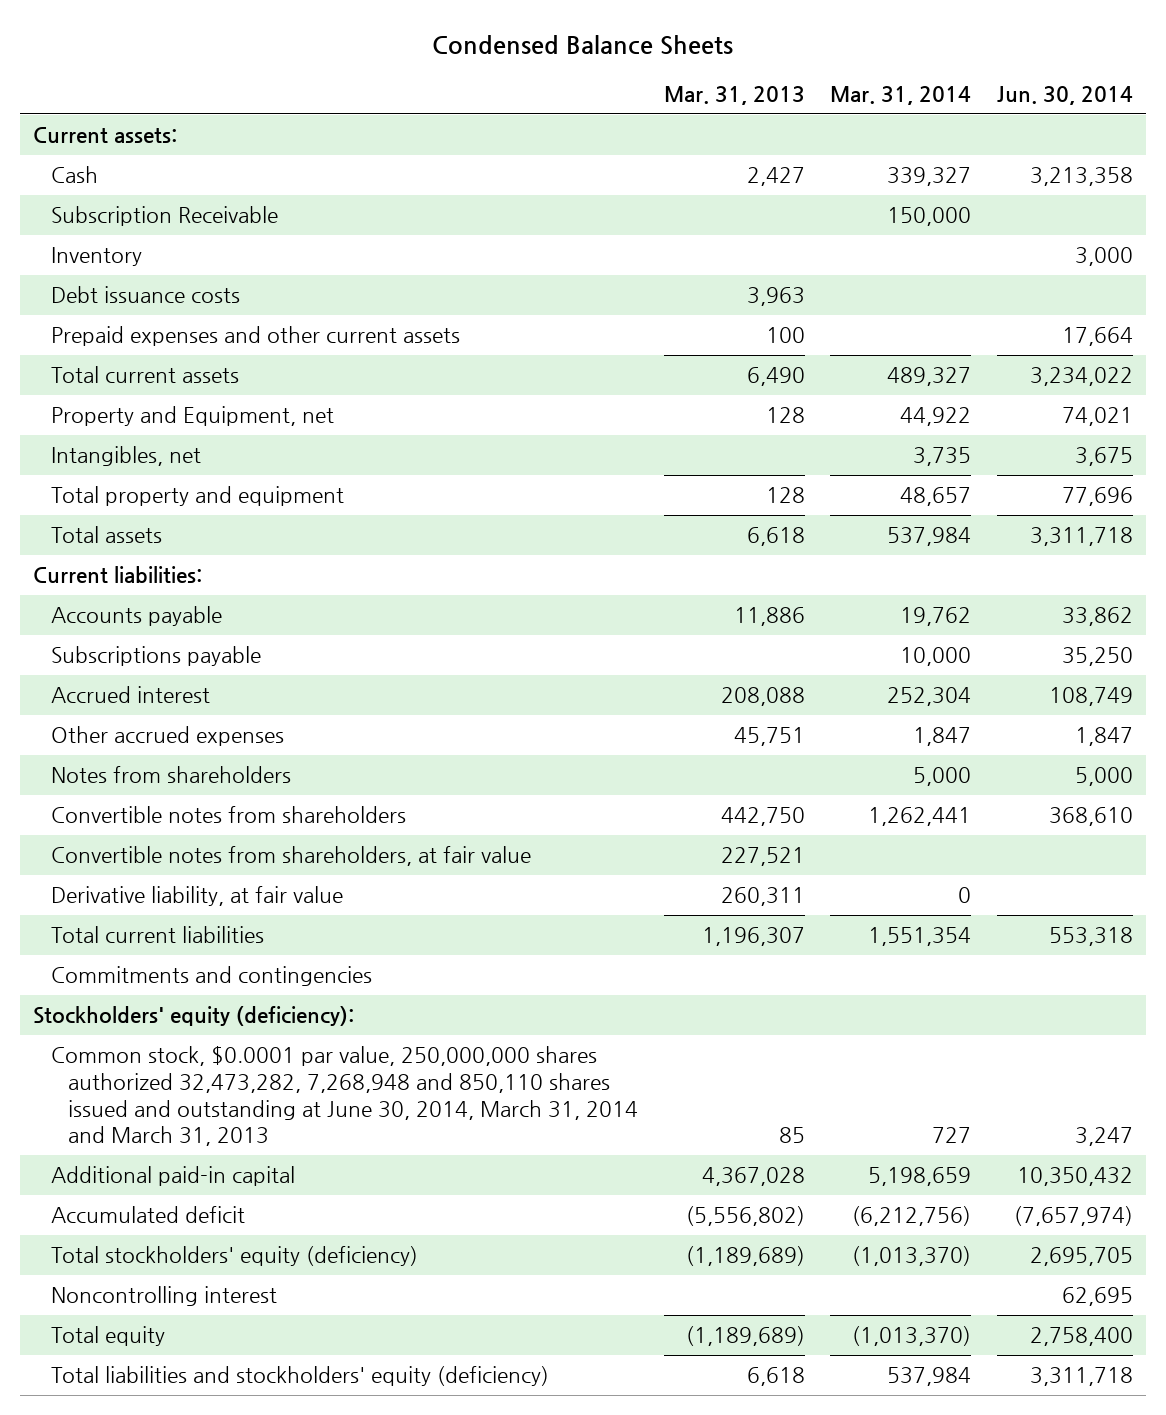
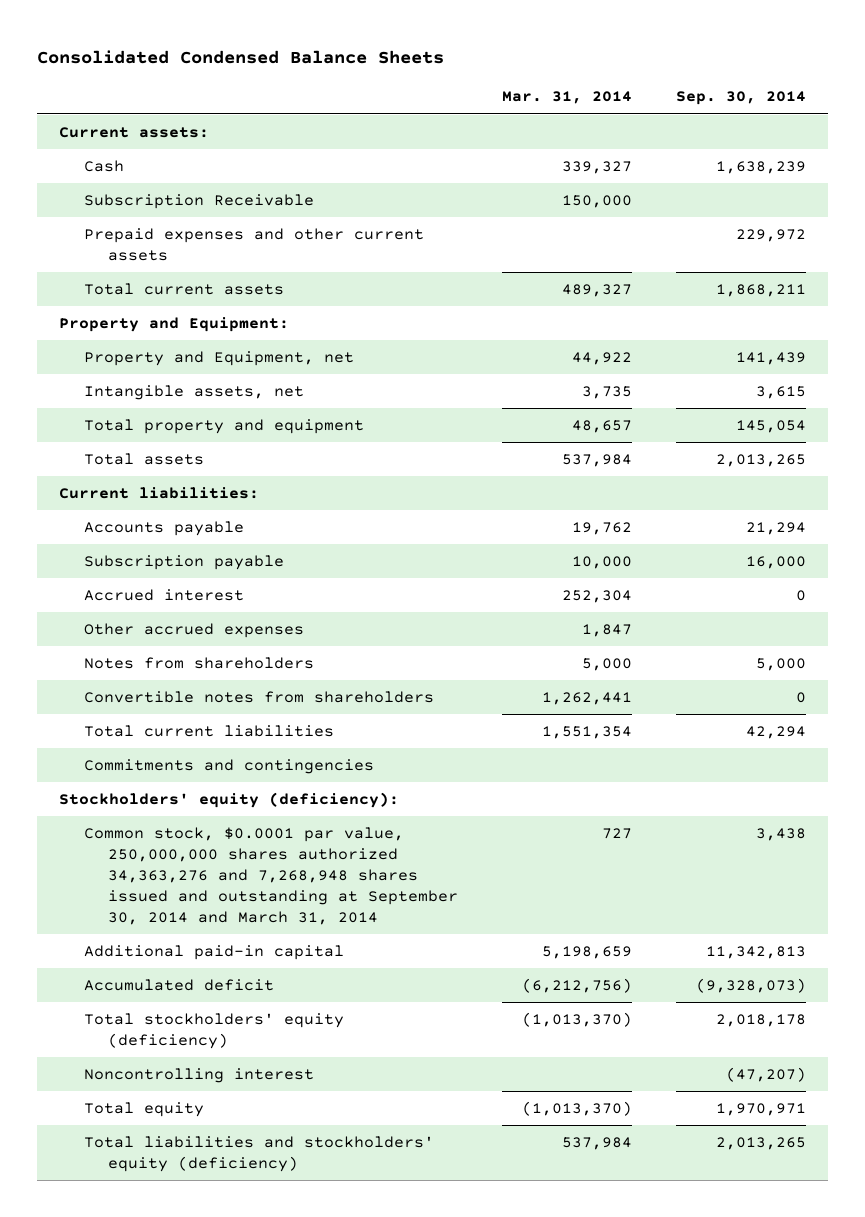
[432,35,734,56] Condensed Balance Sheets -> [37,49,445,64] Consolidated Condensed Balance Sheets
[663,86,805,106] Mar. 31, 2013 -> none
[996,86,1133,106] Jun. 30, 2014 -> none
none -> [675,91,806,106] Sep. 30, 2014
[50,247,142,267] Inventory -> none
[50,286,240,304] Debt issuance costs -> none
none -> [59,316,290,332] Property and Equipment:
[50,446,201,467] Intangibles, net -> [83,384,304,400] Intangible assets, net
[50,646,261,667] Subscriptions payable -> [83,554,284,570] Subscription payable
[50,846,531,867] Convertible notes from shareholders, at fair value -> none
[50,886,343,907] Derivative liability, at fair value -> none
[50,1046,639,1147] Common stock, $0.0001 par value, 250,000,000 shares authorized 32,473,282, 7,268,948 and 850,110 shares issued and outstanding at June 30, 2014, March 31, 2014 and March 31, 2013 -> [83,826,459,925] Common stock, $0.0001 par value, 250,000,000 shares authorized 34,363,276 and 7,268,948 shares issued and outstanding at September 30, 2014 and March 31, 2014

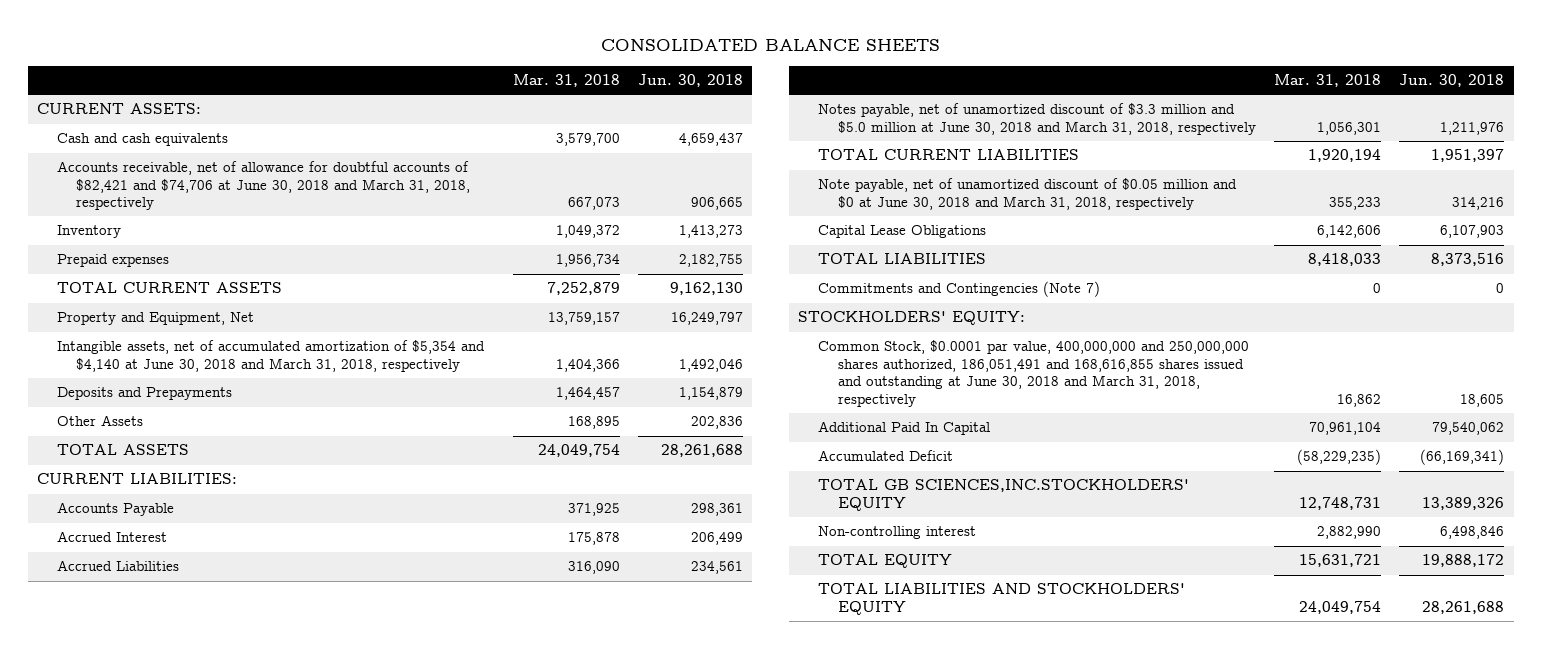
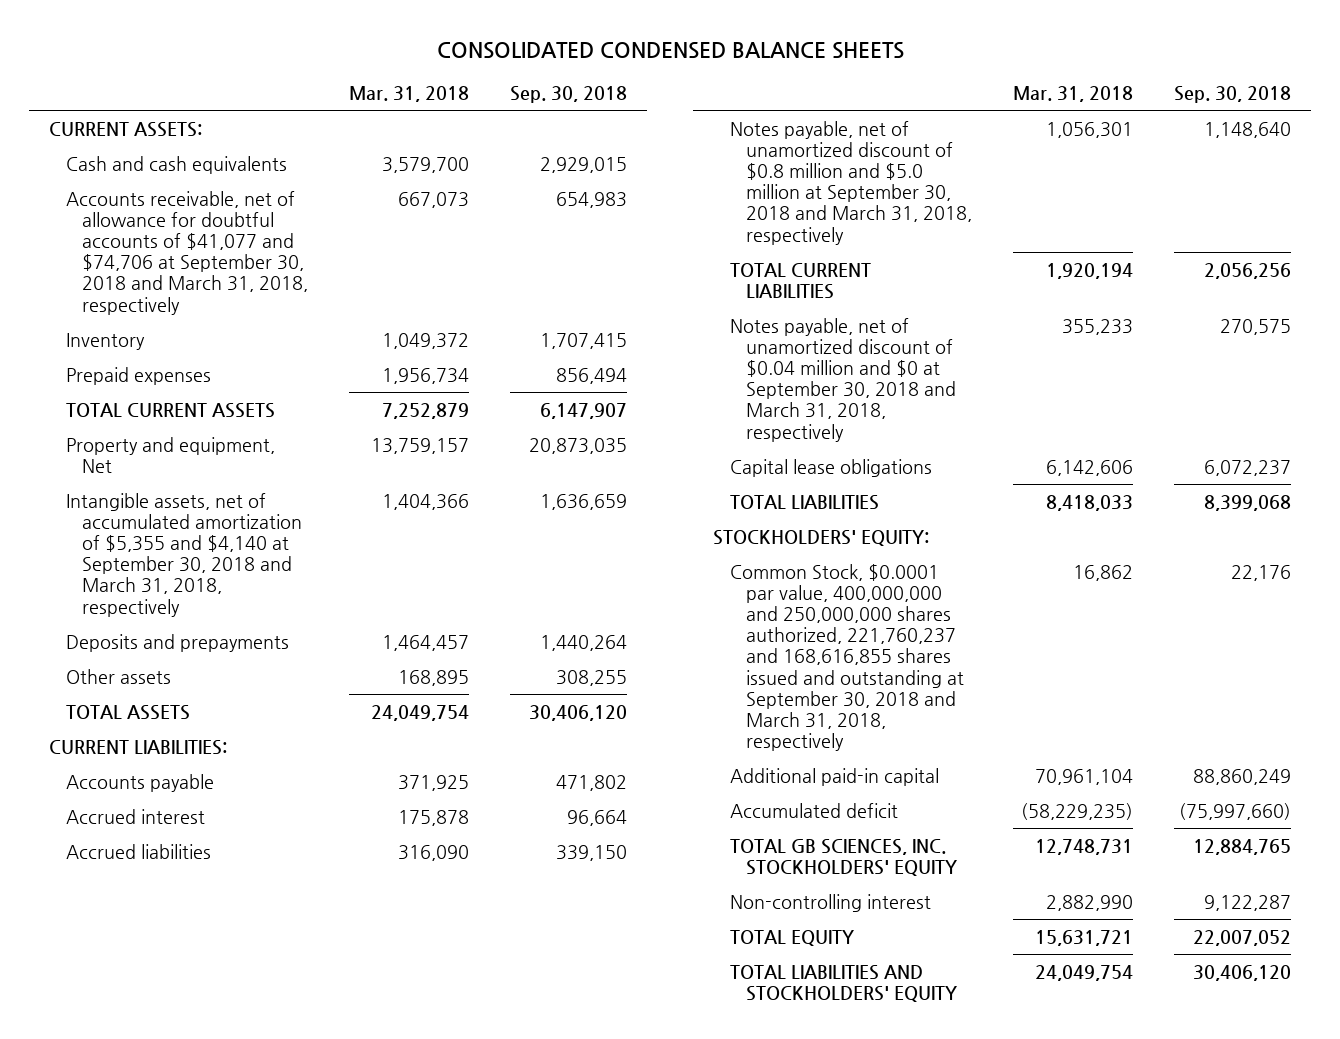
[600,38,940,51] CONSOLIDATED BALANCE SHEETS -> [436,41,904,59] CONSOLIDATED CONDENSED BALANCE SHEETS
[638,73,744,87] Jun. 30, 2018 -> none
none -> [509,85,627,103] Sep. 30, 2018
[56,161,471,211] Accounts receivable, net of allowance for doubtful accounts of $82,421 and $74,706 at June 30, 2018 and March 31, 2018, respectively -> [65,190,309,315] Accounts receivable, net of allowance for doubtful accounts of $41,077 and $74,706 at September 30, 2018 and March 31, 2018, respectively
[56,312,254,326] Property and Equipment, Net -> [65,436,275,474] Property and equipment, Net
[56,340,485,372] Intangible assets, net of accumulated amortization of $5,354 and $4,140 at June 30, 2018 and March 31, 2018, respectively -> [65,492,303,617] Intangible assets, net of accumulated amortization of $5,355 and $4,140 at September 30, 2018 and March 31, 2018, respectively
[56,387,232,401] Deposits and Prepayments -> [65,633,289,652] Deposits and prepayments
[56,415,143,427] Other Assets -> [65,668,171,684] Other assets
[56,502,174,517] Accounts Payable -> [65,773,214,792] Accounts payable
[56,531,167,543] Accrued Interest -> [65,808,205,824] Accrued interest
[56,560,179,572] Accrued Liabilities -> [65,843,211,859] Accrued liabilities
[818,103,1256,135] Notes payable, net of unamortized discount of $3.3 million and $5.0 million at June 30, 2018 and March 31, 2018, respectively -> [729,120,973,245] Notes payable, net of unamortized discount of $0.8 million and $5.0 million at September 30, 2018 and March 31, 2018, respectively
[818,178,1238,210] Note payable, net of unamortized discount of $0.05 million and $0 at June 30, 2018 and March 31, 2018, respectively -> [729,317,957,442] Notes payable, net of unamortized discount of $0.04 million and $0 at September 30, 2018 and March 31, 2018, respectively
[818,225,987,239] Capital Lease Obligations -> [729,458,932,477] Capital lease obligations
[818,281,1101,298] Commitments and Contingencies (Note 7) -> none
[818,340,1250,407] Common Stock, $0.0001 par value, 400,000,000 and 250,000,000 shares authorized, 186,051,491 and 168,616,855 shares issued and outstanding at June 30, 2018 and March 31, 2018, respectively -> [729,563,965,752] Common Stock, $0.0001 par value, 400,000,000 and 250,000,000 shares authorized, 221,760,237 and 168,616,855 shares issued and outstanding at September 30, 2018 and March 31, 2018, respectively
[818,421,991,436] Additional Paid In Capital -> [729,767,939,786] Additional paid-in capital
[818,450,954,462] Accumulated Deficit -> [729,802,898,818] Accumulated deficit
[818,479,1190,511] TOTAL GB SCIENCES,INC.STOCKHOLDERS' EQUITY -> [729,838,958,877] TOTAL GB SCIENCES, INC. STOCKHOLDERS' EQUITY

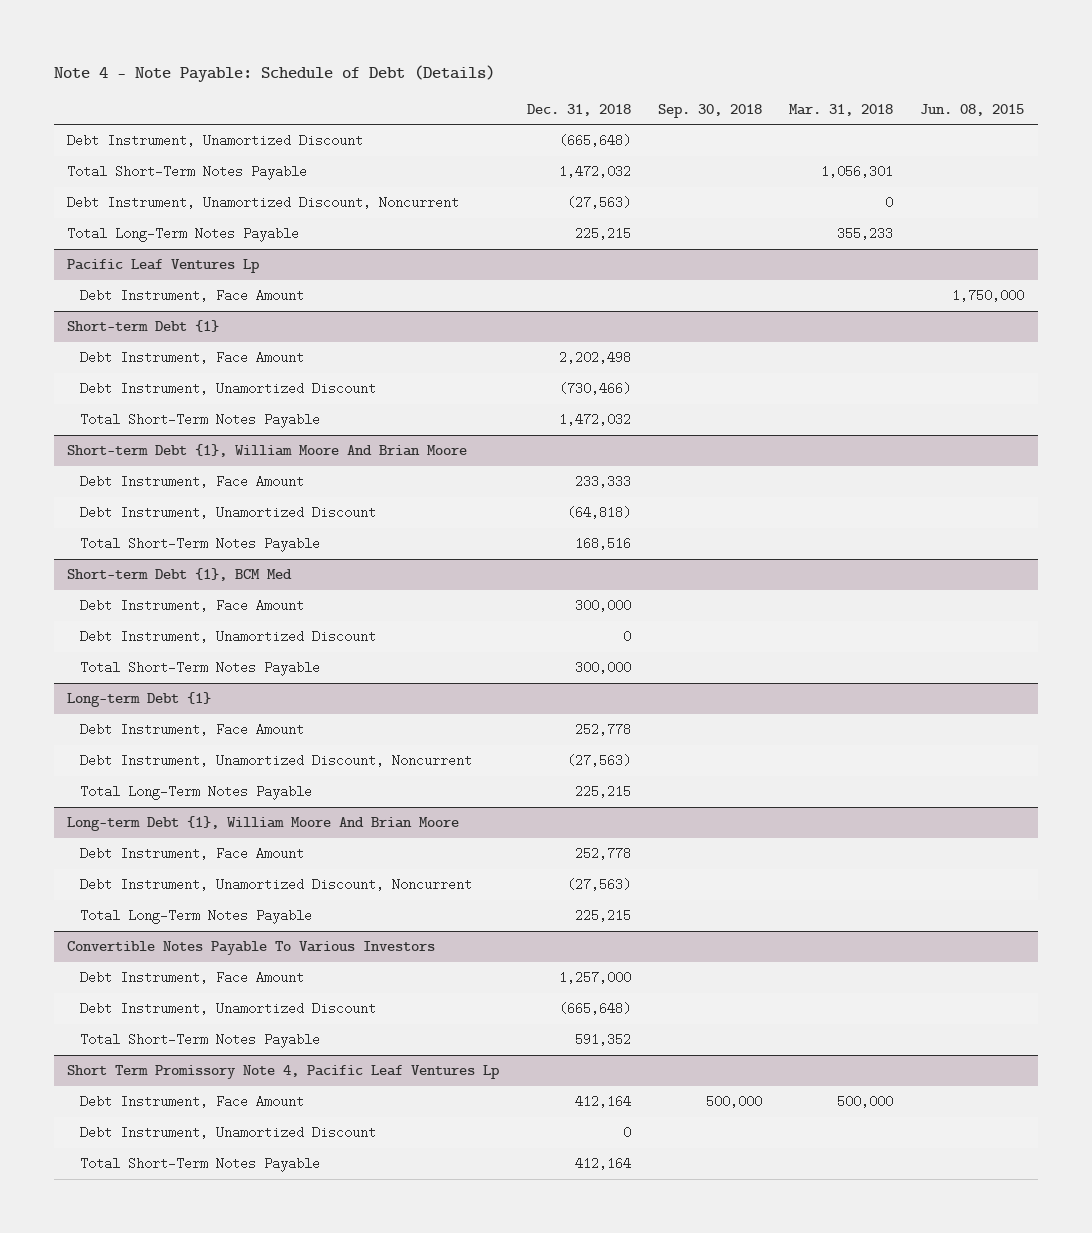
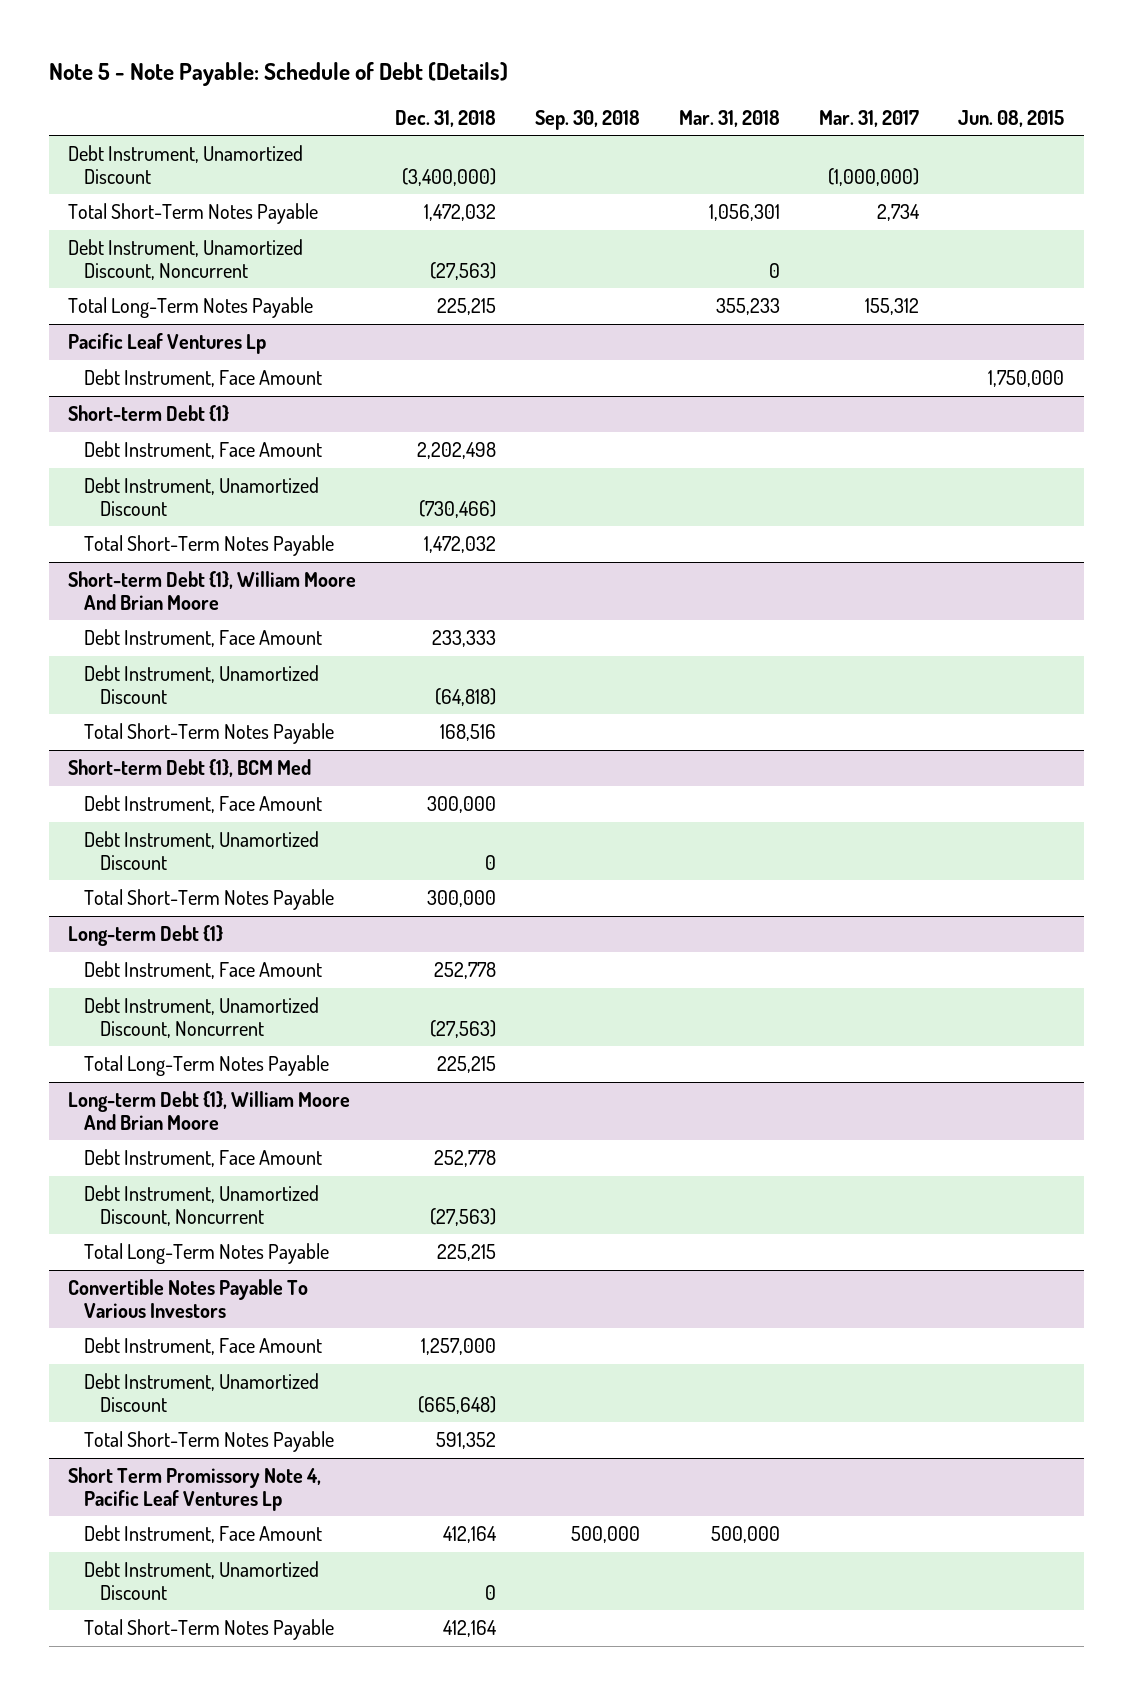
[53,64,495,82] Note 4 - Note Payable: Schedule of Debt (Details) -> [48,61,508,86] Note 5 - Note Payable: Schedule of Debt (Details)
none -> [819,109,920,127] Mar. 31, 2017
[558,134,631,148] (665,648) -> [402,167,497,186] (3,400,000)

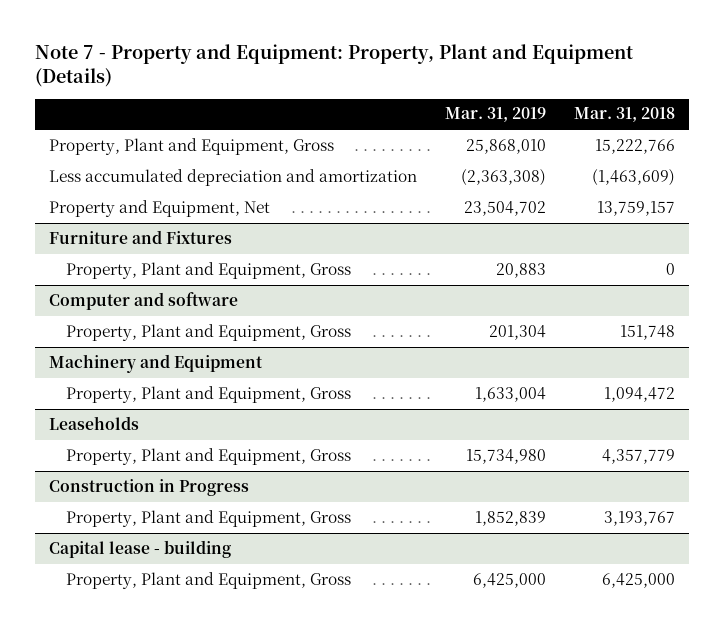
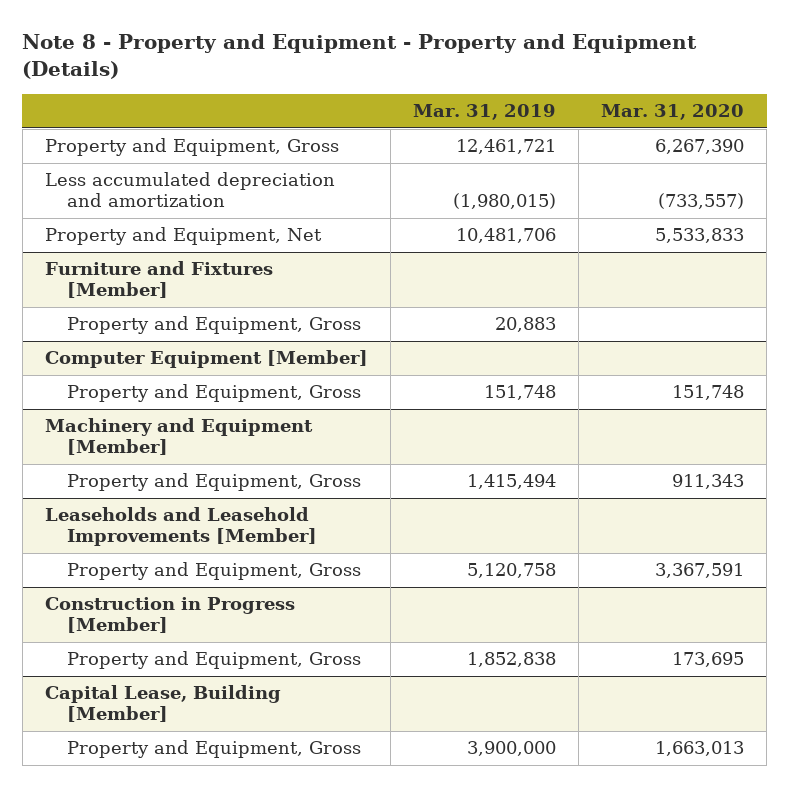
[35,44,634,88] Note 7 - Property and Equipment: Property, Plant and Equipment (Details) -> [22,34,698,80] Note 8 - Property and Equipment - Property and Equipment (Details)
[573,107,675,123] Mar. 31, 2018 -> none
none -> [601,104,745,121] Mar. 31, 2020
[48,415,139,430] Leaseholds -> none
[48,137,334,155] Property, Plant and Equipment, Gross -> [44,138,339,157] Property and Equipment, Gross
[465,138,546,154] 25,868,010 -> [455,139,556,155] 12,461,721
[460,168,546,186] (2,363,308) -> [452,193,556,210] (1,980,015)
[463,200,546,216] 23,504,702 -> [455,228,556,244] 10,481,706
[48,229,232,244] Furniture and Fixtures -> [44,261,273,299] Furniture and Fixtures [Member]
[65,261,351,279] Property, Plant and Equipment, Gross -> [66,316,361,335] Property and Equipment, Gross
[48,291,238,310] Computer and software -> [44,350,368,369] Computer Equipment [Member]
[65,323,351,341] Property, Plant and Equipment, Gross -> [66,384,361,403] Property and Equipment, Gross
[488,324,546,340] 201,304 -> [483,385,556,401] 151,748
[48,353,263,373] Machinery and Equipment -> [44,418,313,456] Machinery and Equipment [Member]
[65,385,351,403] Property, Plant and Equipment, Gross -> [66,473,361,492] Property and Equipment, Gross
[474,386,546,402] 1,633,004 -> [466,474,556,490] 1,415,494
none -> [44,507,317,547] Leaseholds and Leasehold Improvements [Member]
[65,447,351,465] Property, Plant and Equipment, Gross -> [66,562,361,581] Property and Equipment, Gross
[465,448,546,464] 15,734,980 -> [466,563,556,579] 5,120,758
[48,478,249,496] Construction in Progress -> [44,597,295,634] Construction in Progress [Member]
[65,509,351,527] Property, Plant and Equipment, Gross -> [66,651,361,670] Property and Equipment, Gross
[474,510,546,526] 1,852,839 -> [466,652,556,668] 1,852,838
[48,539,231,558] Capital lease - building -> [44,685,281,723] Capital Lease, Building [Member]
[65,571,351,589] Property, Plant and Equipment, Gross -> [66,740,361,759] Property and Equipment, Gross
[472,572,546,588] 6,425,000 -> [466,741,556,757] 3,900,000

